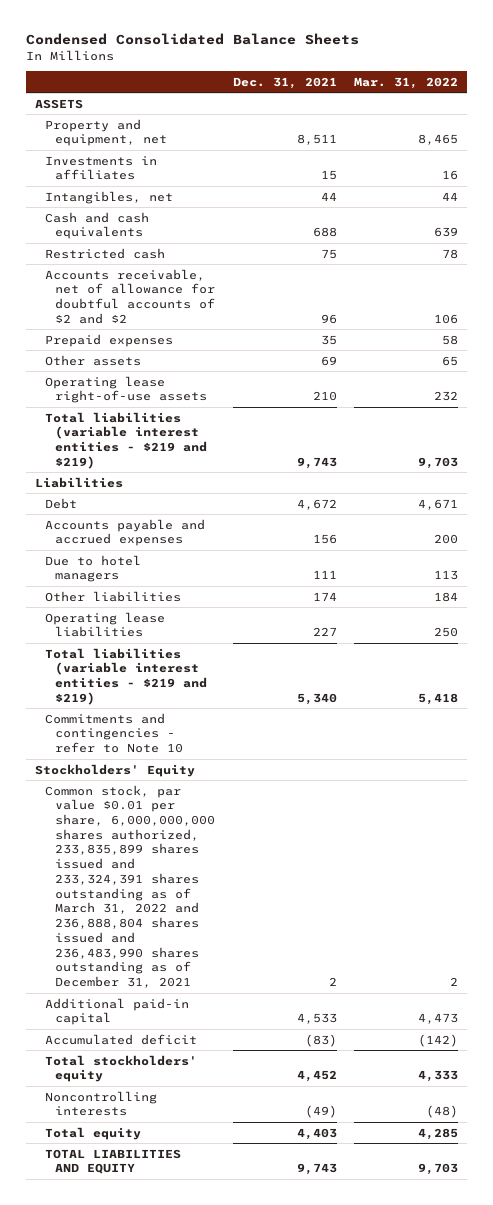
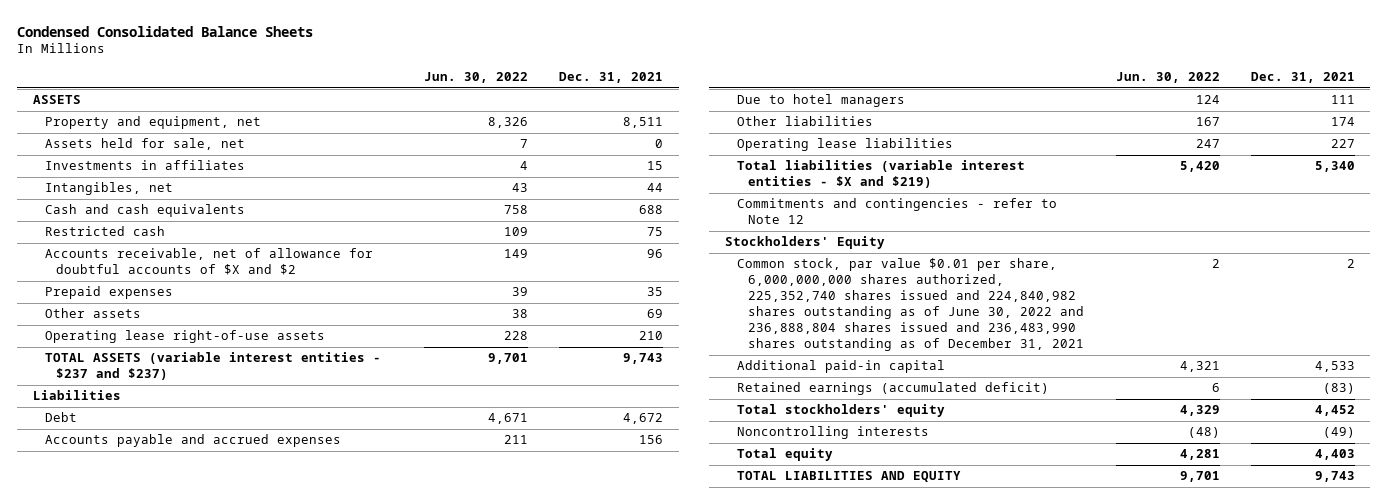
[354,76,459,89] Mar. 31, 2022 -> none
none -> [423,71,528,83] Jun. 30, 2022
none -> [44,138,245,151] Assets held for sale, net
[45,268,216,324] Accounts receivable, net of allowance for doubtful accounts of $2 and $2 -> [44,248,373,276] Accounts receivable, net of allowance for doubtful accounts of $X and $2
[45,411,208,469] Total liabilities (variable interest entities - $219 and $219) -> [44,352,381,381] TOTAL ASSETS (variable interest entities - $237 and $237)
[45,647,208,705] Total liabilities (variable interest entities - $219 and $219) -> [736,160,1025,189] Total liabilities (variable interest entities - $X and $219)
[45,712,184,753] Commitments and contingencies - refer to Note 10 -> [736,198,1057,225] Commitments and contingencies - refer to Note 12
[45,784,216,989] Common stock, par value $0.01 per share, 6,000,000,000 shares authorized, 233,835,899 shares issued and 233,324,391 shares outstanding as of March 31, 2022 and 236,888,804 shares issued and 236,483,990 shares outstanding as of December 31, 2021 -> [736,258,1085,352] Common stock, par value $0.01 per share, 6,000,000,000 shares authorized, 225,352,740 shares issued and 224,840,982 shares outstanding as of June 30, 2022 and 236,888,804 shares issued and 236,483,990 shares outstanding as of December 31, 2021
[45,1033,198,1045] Accumulated deficit -> [736,382,1049,396] Retained earnings (accumulated deficit)

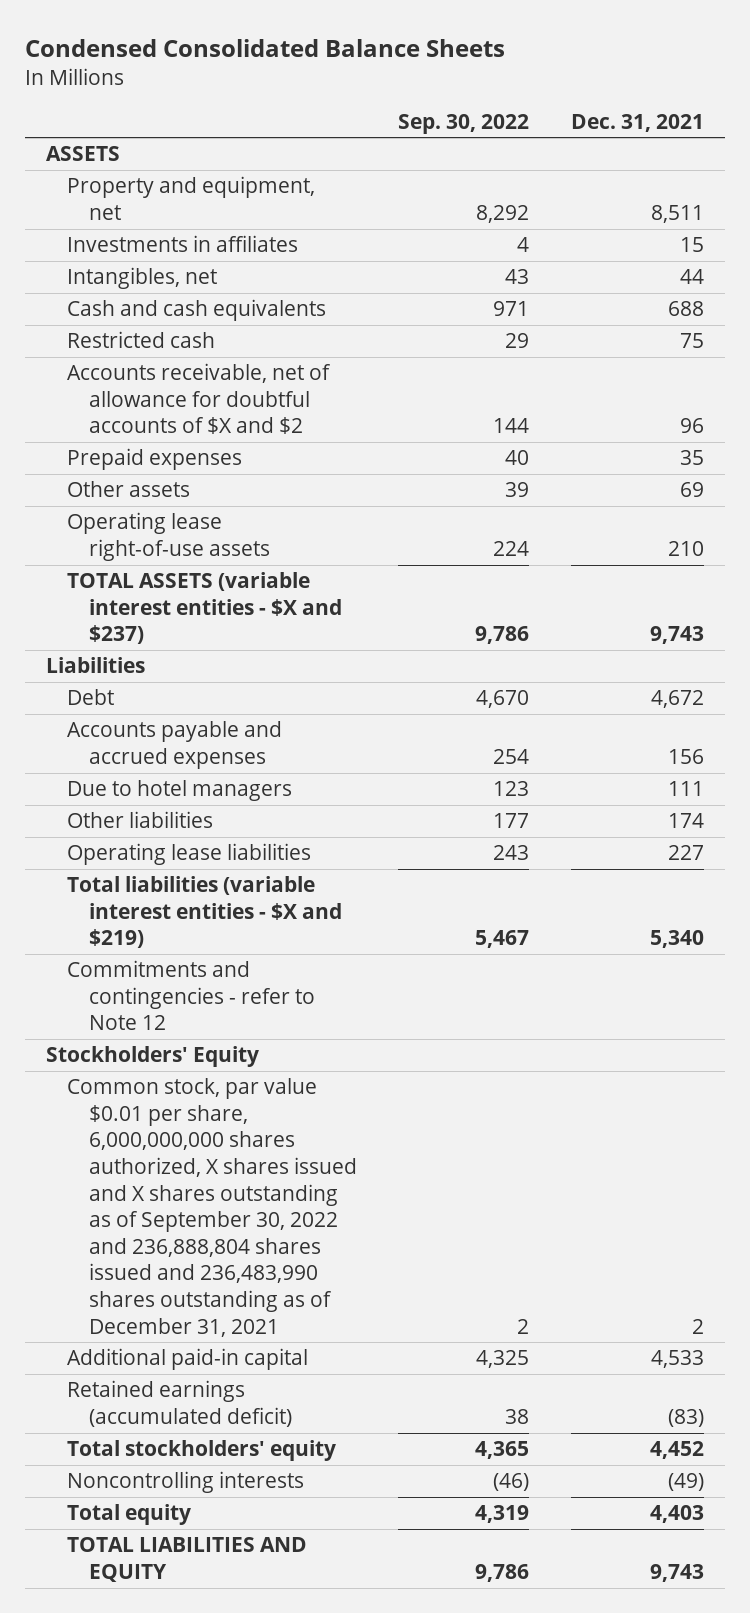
[423,71,528,83] Jun. 30, 2022 -> none
none -> [398,113,530,134] Sep. 30, 2022
[44,138,245,151] Assets held for sale, net -> none
[44,352,381,381] TOTAL ASSETS (variable interest entities - $237 and $237) -> [67,572,342,645] TOTAL ASSETS (variable interest entities - $X and $237)
[736,258,1085,352] Common stock, par value $0.01 per share, 6,000,000,000 shares authorized, 225,352,740 shares issued and 224,840,982 shares outstanding as of June 30, 2022 and 236,888,804 shares issued and 236,483,990 shares outstanding as of December 31, 2021 -> [67,1078,357,1337] Common stock, par value $0.01 per share, 6,000,000,000 shares authorized, X shares issued and X shares outstanding as of September 30, 2022 and 236,888,804 shares issued and 236,483,990 shares outstanding as of December 31, 2021

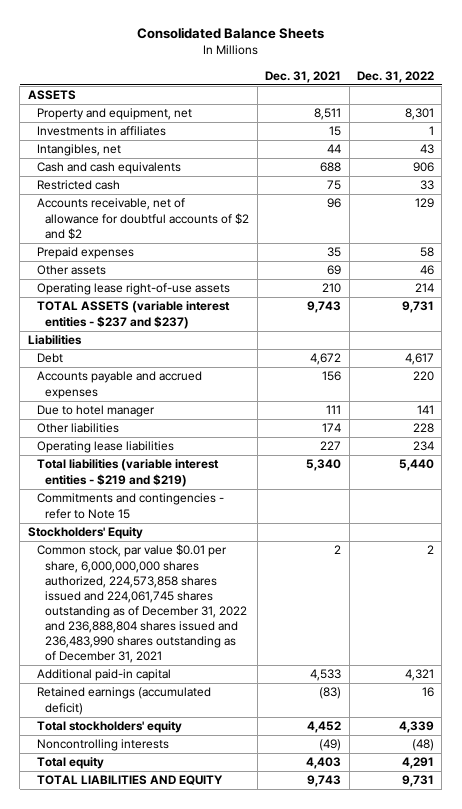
[25,39,506,58] Condensed Consolidated Balance Sheets -> [136,27,324,40] Consolidated Balance Sheets
[398,113,530,134] Sep. 30, 2022 -> none
none -> [356,70,434,83] Dec. 31, 2022
[67,363,332,435] Accounts receivable, net of allowance for doubtful accounts of $X and $2 -> [36,198,250,240] Accounts receivable, net of allowance for doubtful accounts of $2 and $2
[67,572,342,645] TOTAL ASSETS (variable interest entities - $X and $237) -> [36,301,230,329] TOTAL ASSETS (variable interest entities - $237 and $237)
[67,780,293,802] Due to hotel managers -> [36,405,155,418] Due to hotel manager
[67,876,342,949] Total liabilities (variable interest entities - $X and $219) -> [36,459,219,487] Total liabilities (variable interest entities - $219 and $219)
[67,960,315,1031] Commitments and contingencies - refer to Note 12 -> [36,493,224,519] Commitments and contingencies - refer to Note 15
[67,1078,357,1337] Common stock, par value $0.01 per share, 6,000,000,000 shares authorized, X shares issued and X shares outstanding as of September 30, 2022 and 236,888,804 shares issued and 236,483,990 shares outstanding as of December 31, 2021 -> [36,544,248,663] Common stock, par value $0.01 per share, 6,000,000,000 shares authorized, 224,573,858 shares issued and 224,061,745 shares outstanding as of December 31, 2022 and 236,888,804 shares issued and 236,483,990 shares outstanding as of December 31, 2021

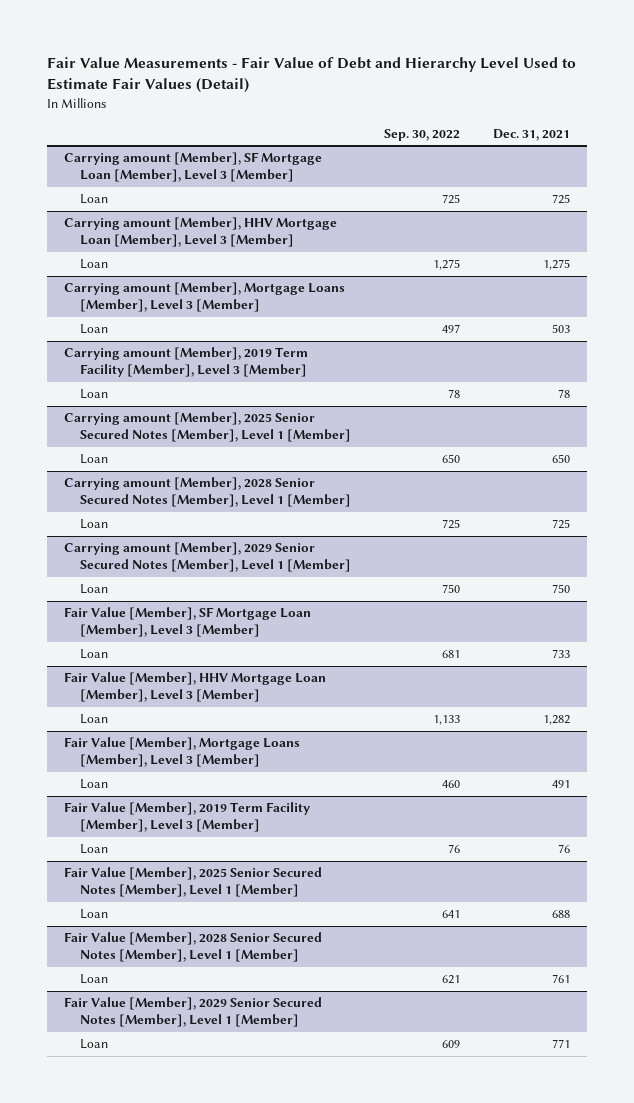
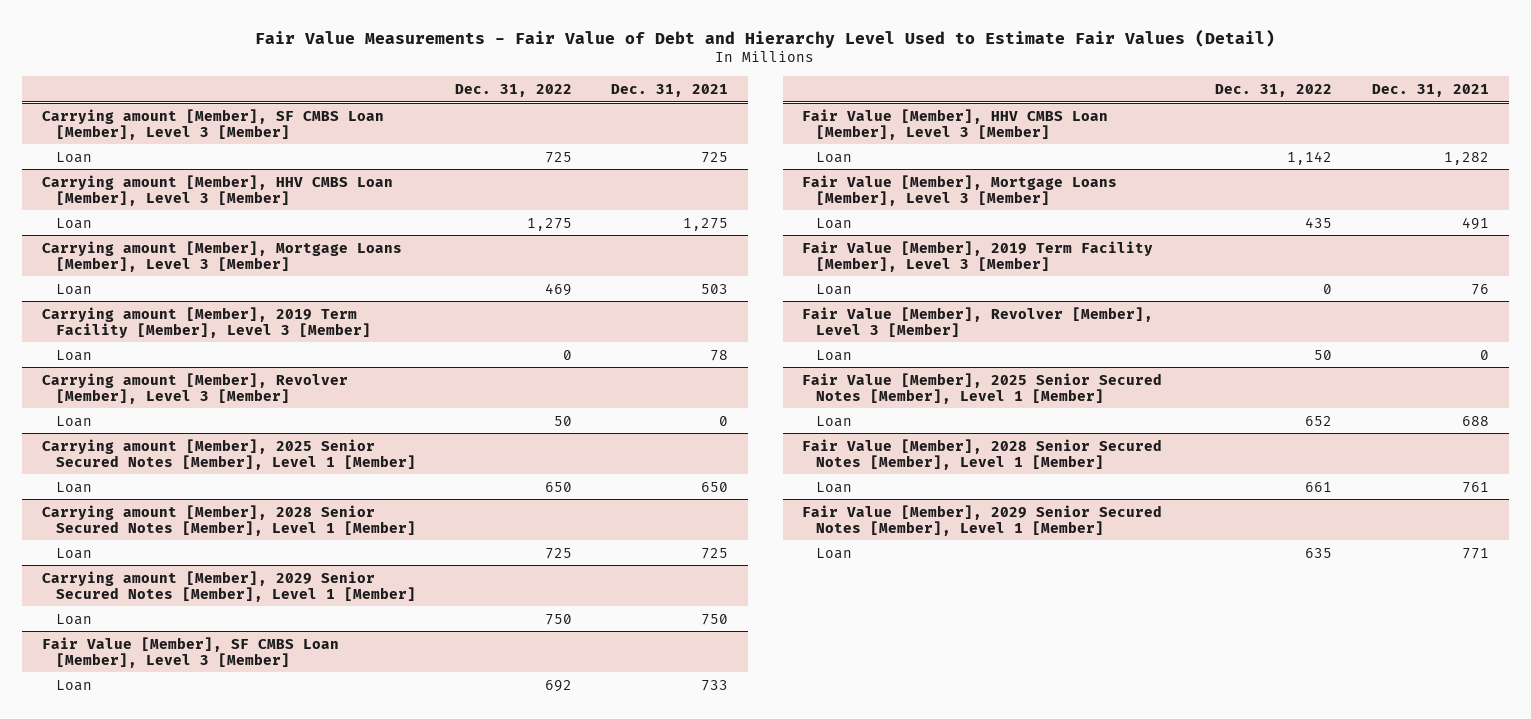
[384,128,461,141] Sep. 30, 2022 -> none
none -> [455,83,573,97] Dec. 31, 2022
[63,152,322,183] Carrying amount [Member], SF Mortgage Loan [Member], Level 3 [Member] -> [42,108,385,140] Carrying amount [Member], SF CMBS Loan [Member], Level 3 [Member]
[63,217,337,248] Carrying amount [Member], HHV Mortgage Loan [Member], Level 3 [Member] -> [42,174,394,206] Carrying amount [Member], HHV CMBS Loan [Member], Level 3 [Member]
none -> [42,372,349,404] Carrying amount [Member], Revolver [Member], Level 3 [Member]
none -> [55,415,92,427] Loan
[63,607,311,638] Fair Value [Member], SF Mortgage Loan [Member], Level 3 [Member] -> [42,636,340,668] Fair Value [Member], SF CMBS Loan [Member], Level 3 [Member]
[63,672,326,703] Fair Value [Member], HHV Mortgage Loan [Member], Level 3 [Member] -> [802,108,1109,140] Fair Value [Member], HHV CMBS Loan [Member], Level 3 [Member]
none -> [802,306,1154,337] Fair Value [Member], Revolver [Member], Level 3 [Member]
none -> [815,349,852,361] Loan

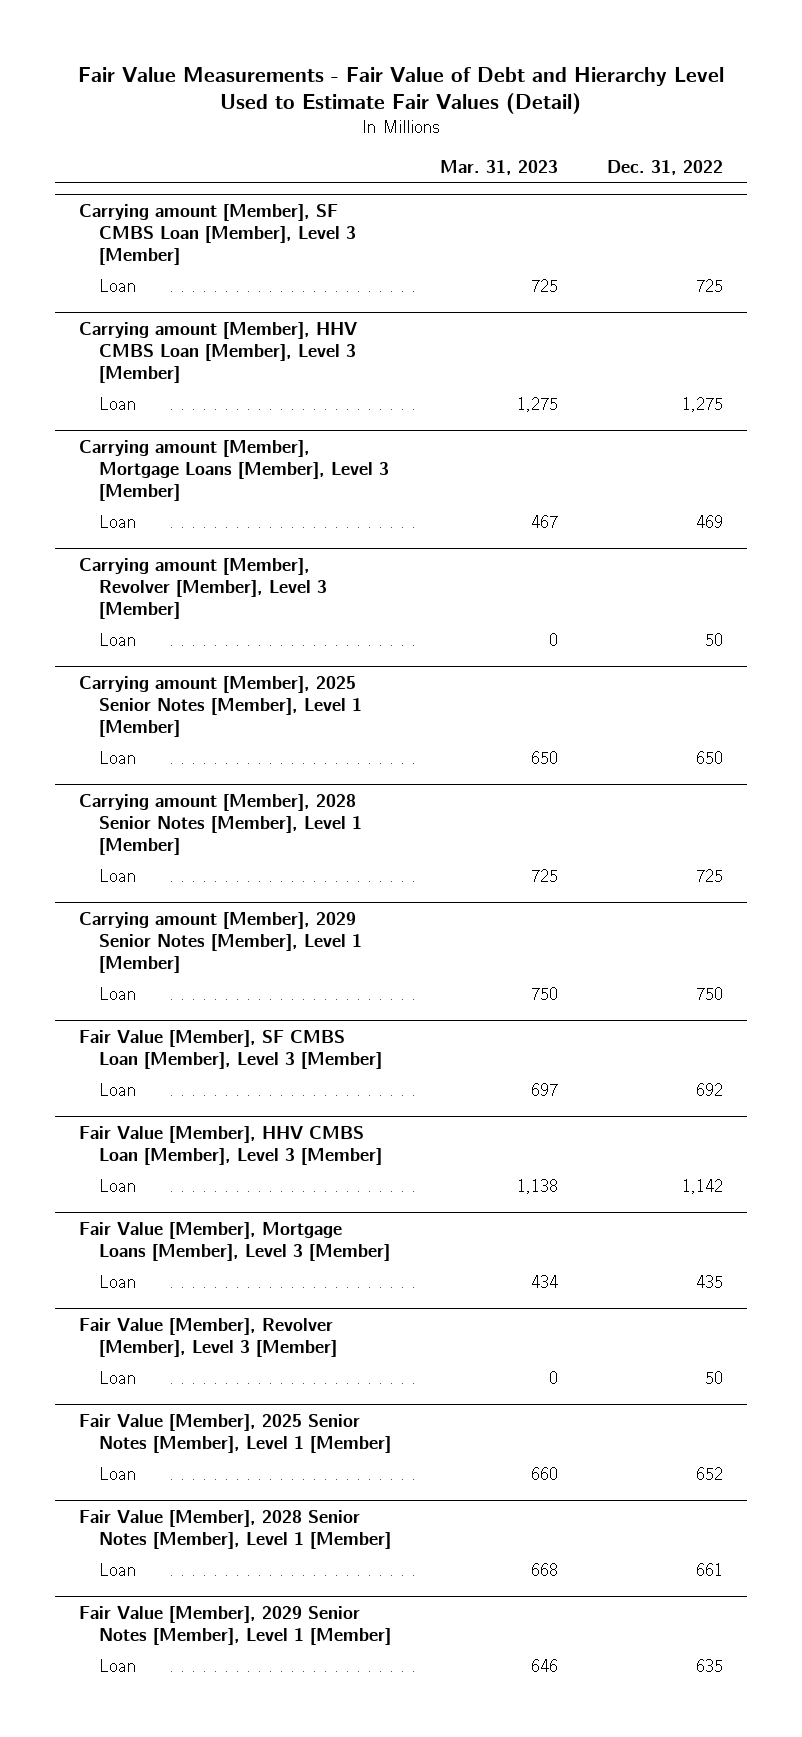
[611,83,729,97] Dec. 31, 2021 -> none
none -> [439,159,558,175] Mar. 31, 2023
[42,306,371,338] Carrying amount [Member], 2019 Term Facility [Member], Level 3 [Member] -> none
[55,349,92,361] Loan -> none
[42,438,416,470] Carrying amount [Member], 2025 Senior Secured Notes [Member], Level 1 [Member] -> [78,675,363,737] Carrying amount [Member], 2025 Senior Notes [Member], Level 1 [Member]
[42,504,416,536] Carrying amount [Member], 2028 Senior Secured Notes [Member], Level 1 [Member] -> [78,793,363,855] Carrying amount [Member], 2028 Senior Notes [Member], Level 1 [Member]
[42,570,416,602] Carrying amount [Member], 2029 Senior Secured Notes [Member], Level 1 [Member] -> [78,911,363,973] Carrying amount [Member], 2029 Senior Notes [Member], Level 1 [Member]
[802,240,1154,272] Fair Value [Member], 2019 Term Facility [Member], Level 3 [Member] -> none
[815,283,852,295] Loan -> none
[802,372,1163,404] Fair Value [Member], 2025 Senior Secured Notes [Member], Level 1 [Member] -> [78,1413,392,1453] Fair Value [Member], 2025 Senior Notes [Member], Level 1 [Member]
[802,438,1163,470] Fair Value [Member], 2028 Senior Secured Notes [Member], Level 1 [Member] -> [78,1509,392,1549] Fair Value [Member], 2028 Senior Notes [Member], Level 1 [Member]
[802,504,1163,536] Fair Value [Member], 2029 Senior Secured Notes [Member], Level 1 [Member] -> [78,1605,392,1645] Fair Value [Member], 2029 Senior Notes [Member], Level 1 [Member]

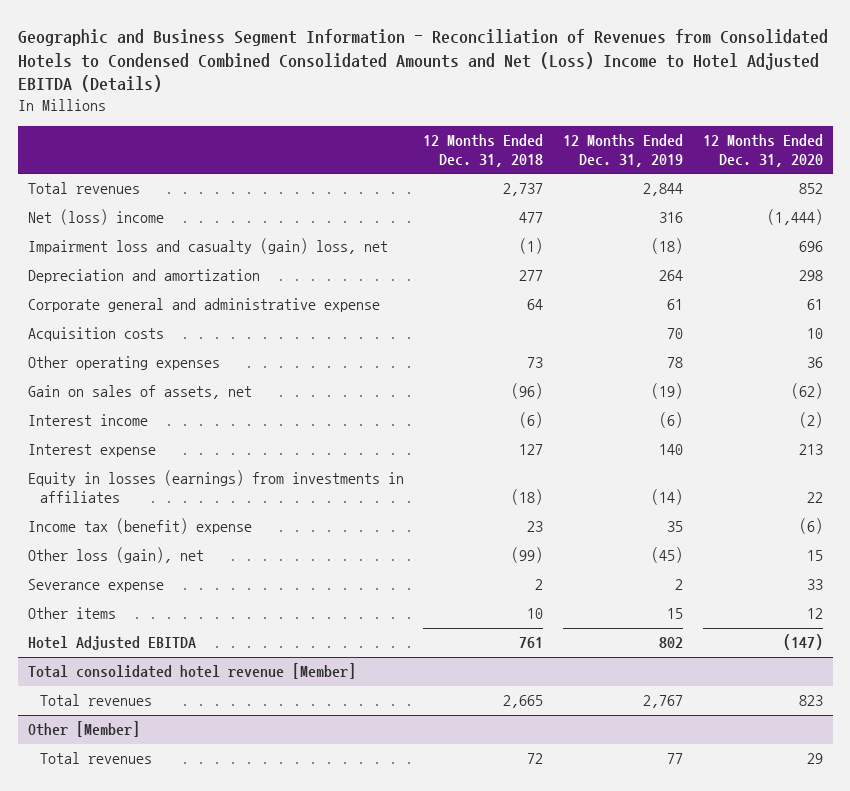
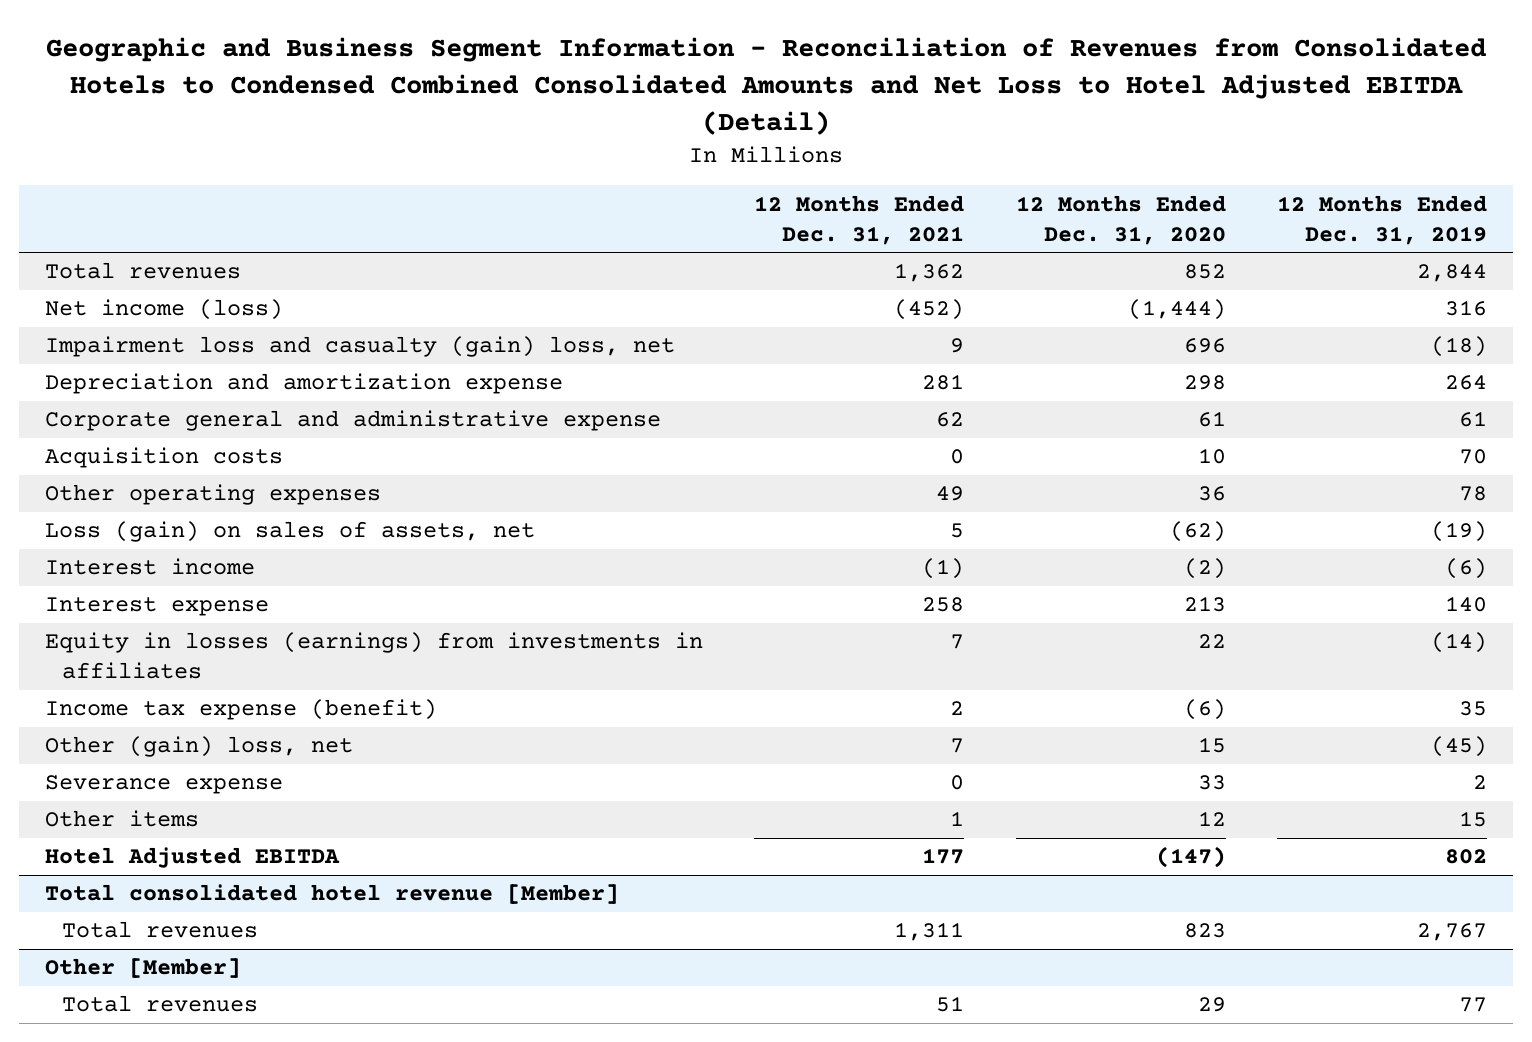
[17,28,828,93] Geographic and Business Segment Information - Reconciliation of Revenues from Consolidated Hotels to Condensed Combined Consolidated Amounts and Net (Loss) Income to Hotel Adjusted EBITDA (Details) -> [45,36,1486,135] Geographic and Business Segment Information - Reconciliation of Revenues from Consolidated Hotels to Condensed Combined Consolidated Amounts and Net Loss to Hotel Adjusted EBITDA (Detail)
[423,134,544,167] 12 Months Ended Dec. 31, 2018 -> none
none -> [754,194,965,245] 12 Months Ended Dec. 31, 2021
[27,209,164,226] Net (loss) income -> [44,299,283,321] Net income (loss)
[27,269,260,284] Depreciation and amortization -> [44,373,563,395] Depreciation and amortization expense
[27,385,252,400] Gain on sales of assets, net -> [44,521,535,543] Loss (gain) on sales of assets, net
[27,518,252,535] Income tax (benefit) expense -> [44,699,437,721] Income tax expense (benefit)
[27,547,204,564] Other loss (gain), net -> [44,736,353,758] Other (gain) loss, net

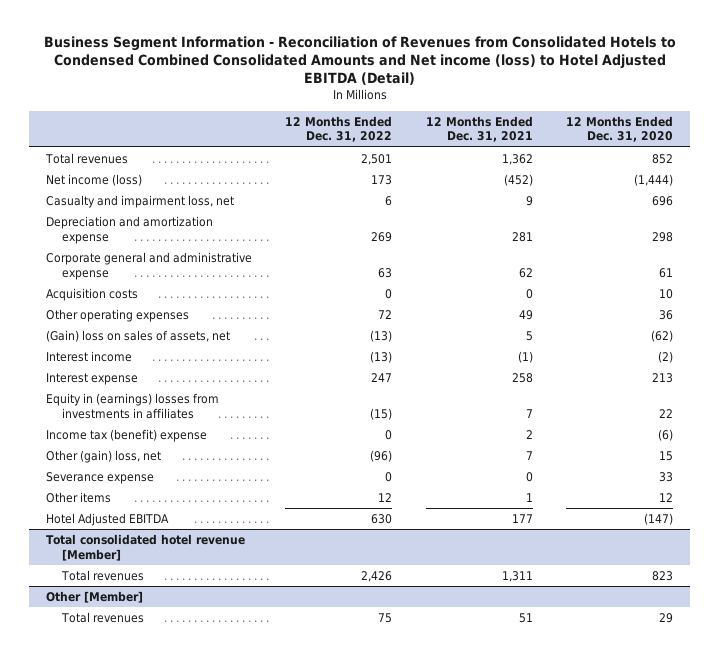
[45,36,1486,135] Geographic and Business Segment Information - Reconciliation of Revenues from Consolidated Hotels to Condensed Combined Consolidated Amounts and Net Loss to Hotel Adjusted EBITDA (Detail) -> [43,36,676,86] Business Segment Information - Reconciliation of Revenues from Consolidated Hotels to Condensed Combined Consolidated Amounts and Net income (loss) to Hotel Adjusted EBITDA (Detail)
[1276,194,1487,245] 12 Months Ended Dec. 31, 2019 -> none
none -> [285,115,393,143] 12 Months Ended Dec. 31, 2022
[44,336,675,358] Impairment loss and casualty (gain) loss, net -> [45,194,234,208] Casualty and impairment loss, net
[44,521,535,543] Loss (gain) on sales of assets, net -> [45,329,230,342] (Gain) loss on sales of assets, net
[44,632,703,680] Equity in losses (earnings) from investments in affiliates -> [45,392,219,419] Equity in (earnings) losses from investments in affiliates
[44,699,437,721] Income tax expense (benefit) -> [45,428,207,442] Income tax (benefit) expense

